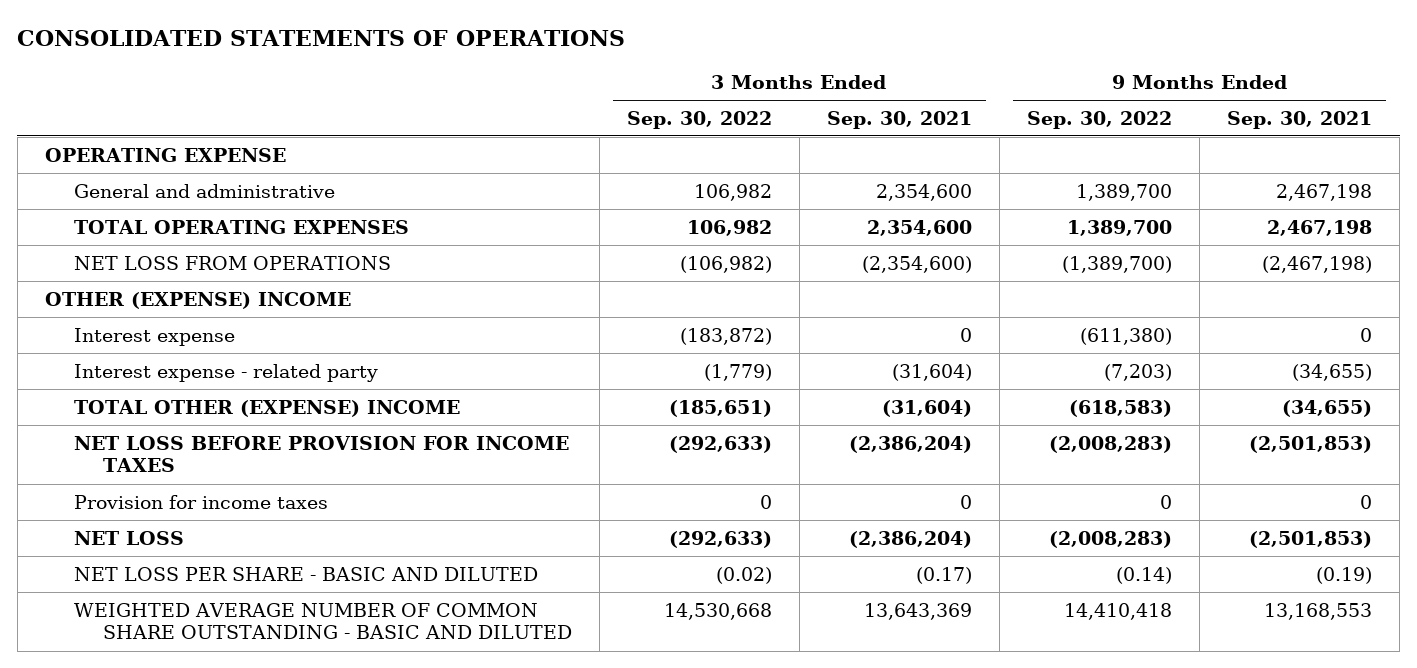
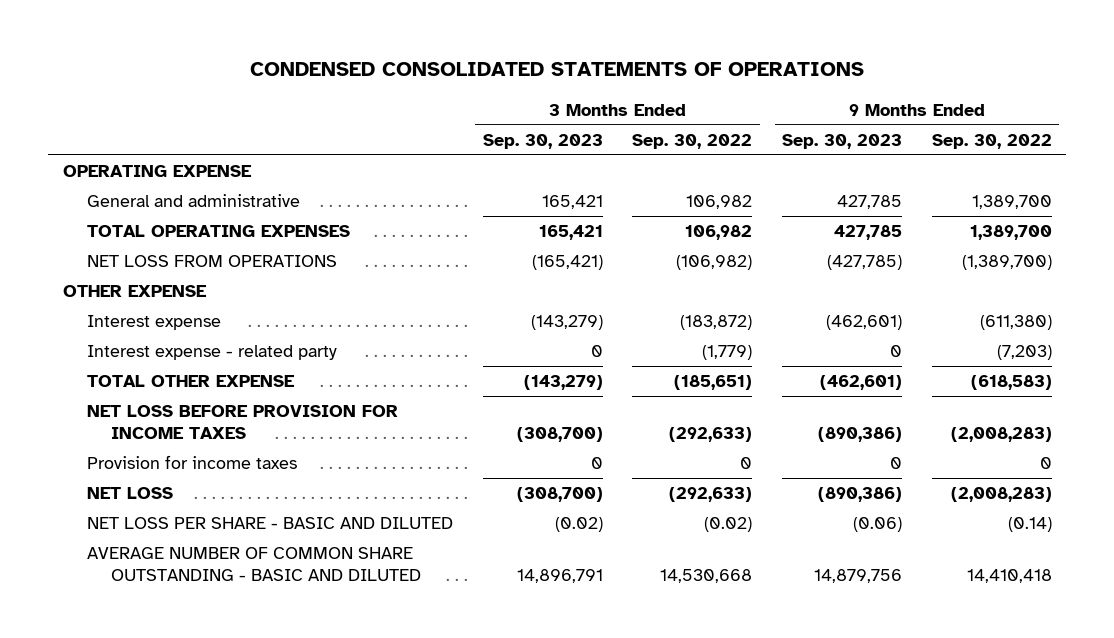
[17,30,626,47] CONSOLIDATED STATEMENTS OF OPERATIONS -> [250,62,865,77] CONDENSED CONSOLIDATED STATEMENTS OF OPERATIONS
[826,110,972,129] Sep. 30, 2021 -> none
[1227,110,1373,129] Sep. 30, 2021 -> none
none -> [482,133,603,149] Sep. 30, 2023
none -> [781,133,902,149] Sep. 30, 2023
[44,291,351,309] OTHER (EXPENSE) INCOME -> [62,285,207,298] OTHER EXPENSE
[73,399,460,417] TOTAL OTHER (EXPENSE) INCOME -> [87,375,296,388] TOTAL OTHER EXPENSE
[73,602,572,640] WEIGHTED AVERAGE NUMBER OF COMMON SHARE OUTSTANDING - BASIC AND DILUTED -> [87,547,422,581] AVERAGE NUMBER OF COMMON SHARE OUTSTANDING - BASIC AND DILUTED

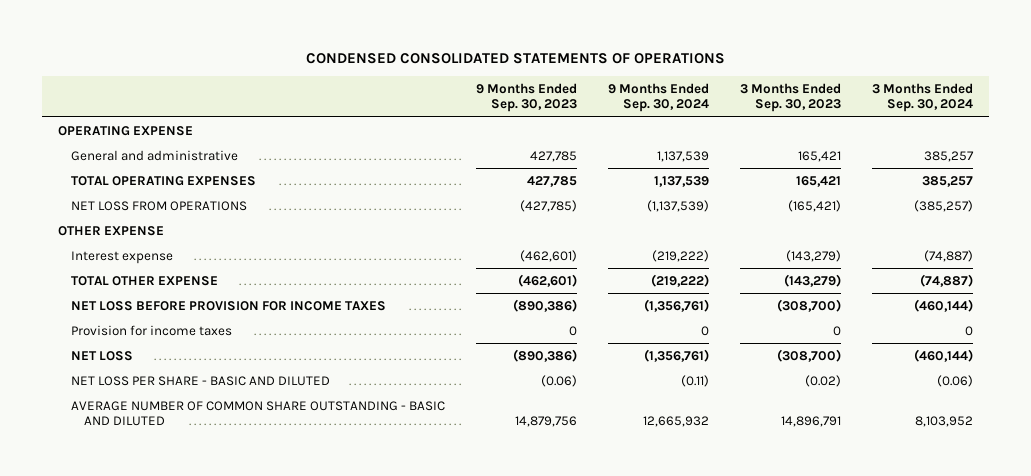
[632,133,753,149] Sep. 30, 2022 -> none
[931,133,1052,149] Sep. 30, 2022 -> none
none -> [608,82,710,113] 9 Months Ended Sep. 30, 2024
none -> [872,82,974,113] 3 Months Ended Sep. 30, 2024
[87,345,338,361] Interest expense - related party -> none

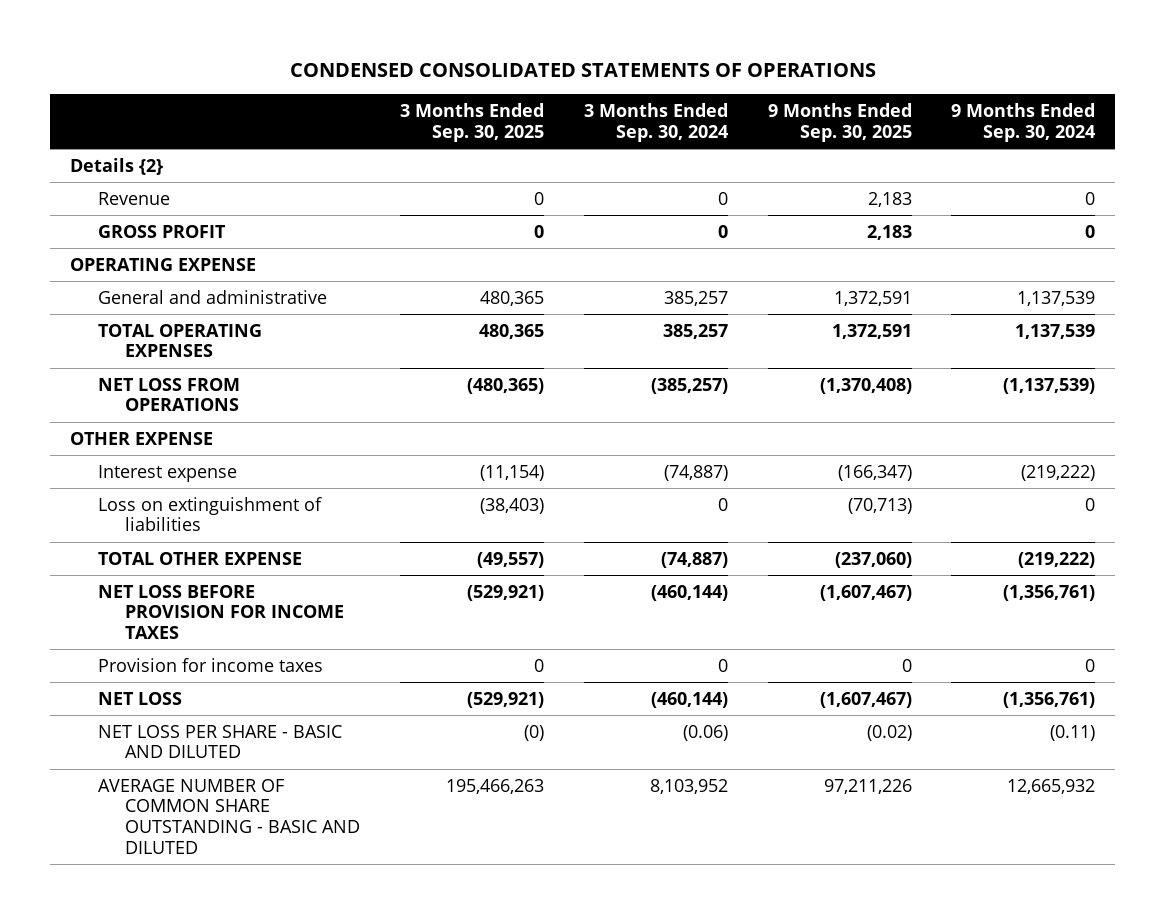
[476,82,578,113] 9 Months Ended Sep. 30, 2023 -> none
[740,82,842,113] 3 Months Ended Sep. 30, 2023 -> none
none -> [400,102,545,142] 3 Months Ended Sep. 30, 2025
none -> [767,102,912,142] 9 Months Ended Sep. 30, 2025
none -> [69,157,163,175] Details {2}
none -> [97,191,170,205] Revenue
none -> [97,224,226,238] GROSS PROFIT
none -> [97,496,322,532] Loss on extinguishment of liabilities

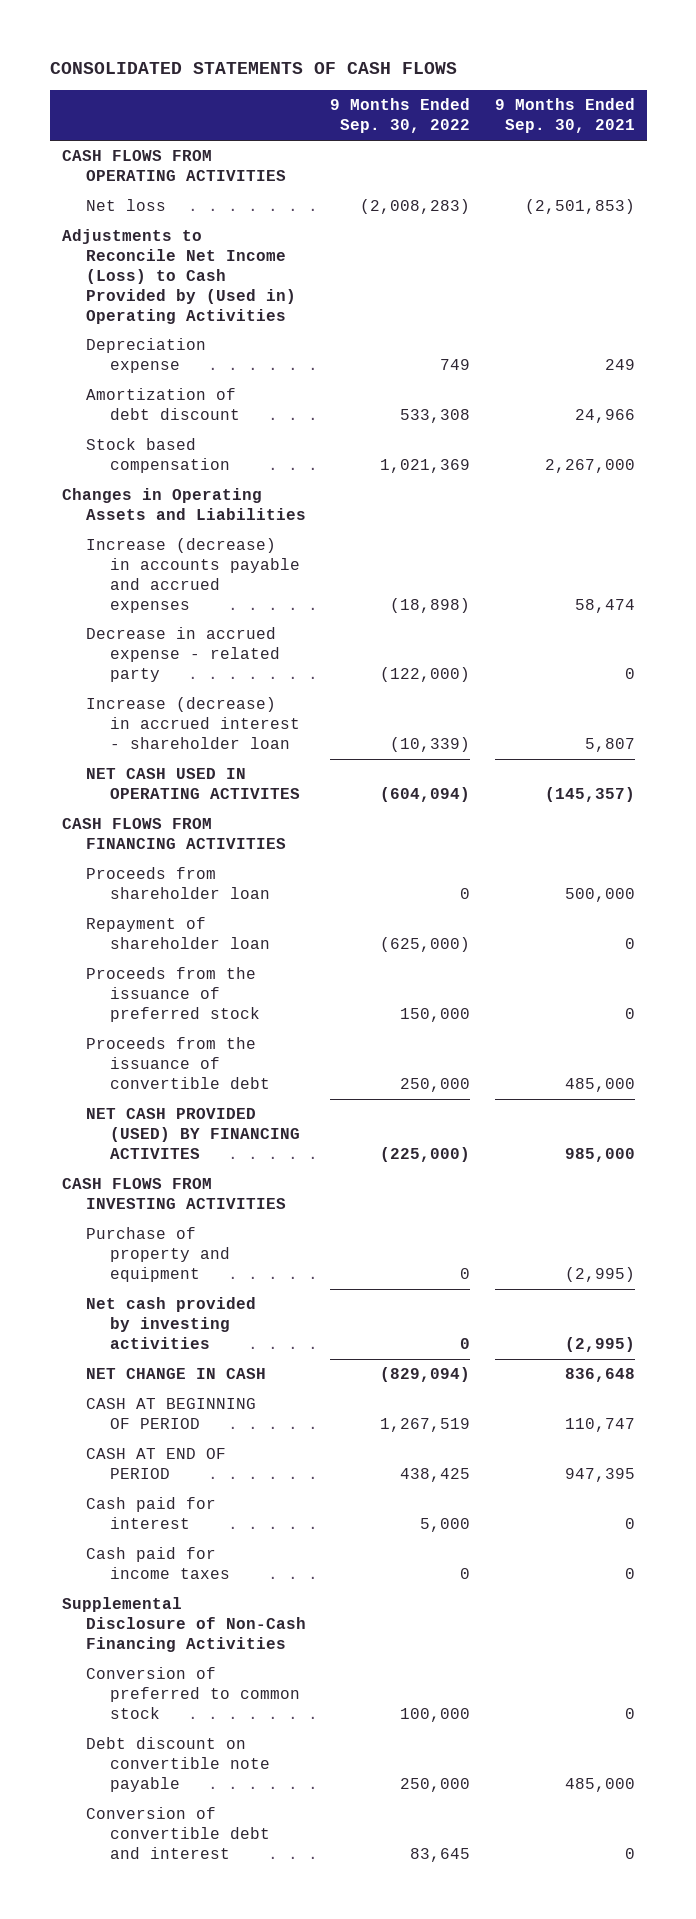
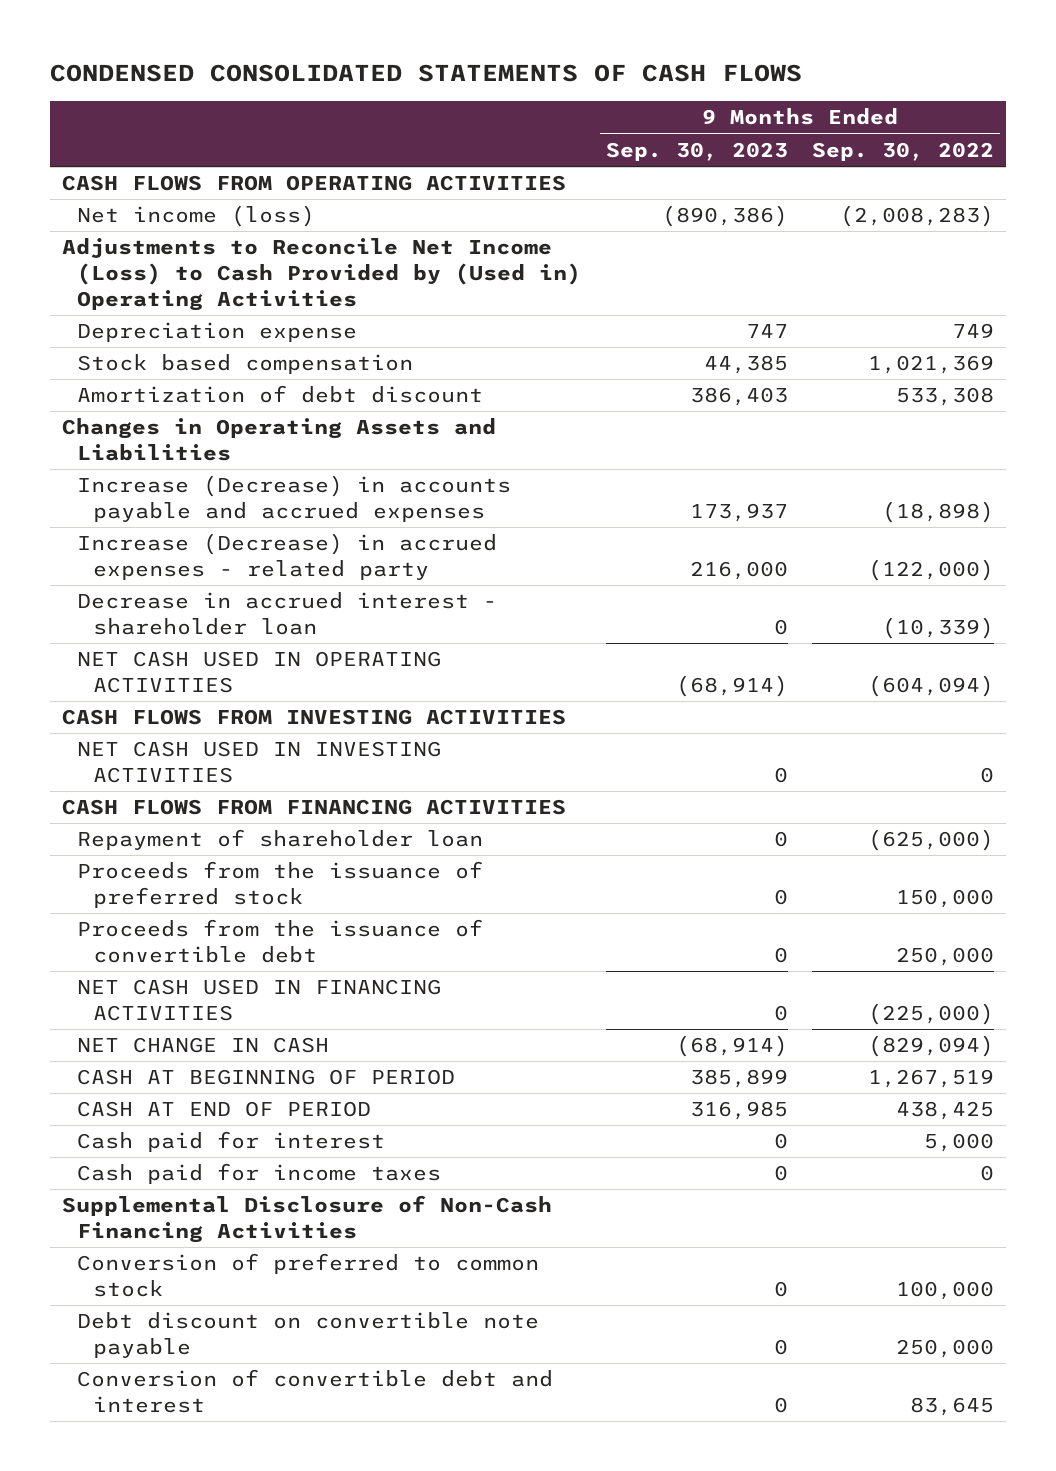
[49,62,457,75] CONSOLIDATED STATEMENTS OF CASH FLOWS -> [49,64,802,83] CONDENSED CONSOLIDATED STATEMENTS OF CASH FLOWS
[494,98,635,134] 9 Months Ended Sep. 30, 2021 -> none
none -> [605,141,788,161] Sep. 30, 2023
[86,199,167,212] Net loss -> [77,205,316,228] Net income (loss)
[86,388,241,421] Amortization of debt discount -> [77,385,484,404] Amortization of debt discount
[86,538,301,613] Increase (decrease) in accounts payable and accrued expenses -> [77,475,512,522] Increase (Decrease) in accounts payable and accrued expenses
[86,627,281,682] Decrease in accrued expense - related party -> [77,533,498,580] Increase (Decrease) in accrued expenses - related party
[86,697,301,749] Increase (decrease) in accrued interest - shareholder loan -> [77,592,498,635] Decrease in accrued interest - shareholder loan
[86,768,301,800] NET CASH USED IN OPERATING ACTIVITES -> [77,651,442,693] NET CASH USED IN OPERATING ACTIVITIES
[61,1178,287,1210] CASH FLOWS FROM INVESTING ACTIVITIES -> [61,709,566,726] CASH FLOWS FROM INVESTING ACTIVITIES
none -> [77,741,442,783] NET CASH USED IN INVESTING ACTIVITIES
[86,867,271,900] Proceeds from shareholder loan -> none
[86,1227,231,1282] Purchase of property and equipment -> none
[86,1297,257,1349] Net cash provided by investing activities -> none
[86,1108,301,1159] NET CASH PROVIDED (USED) BY FINANCING ACTIVITES -> [77,979,442,1021] NET CASH USED IN FINANCING ACTIVITIES

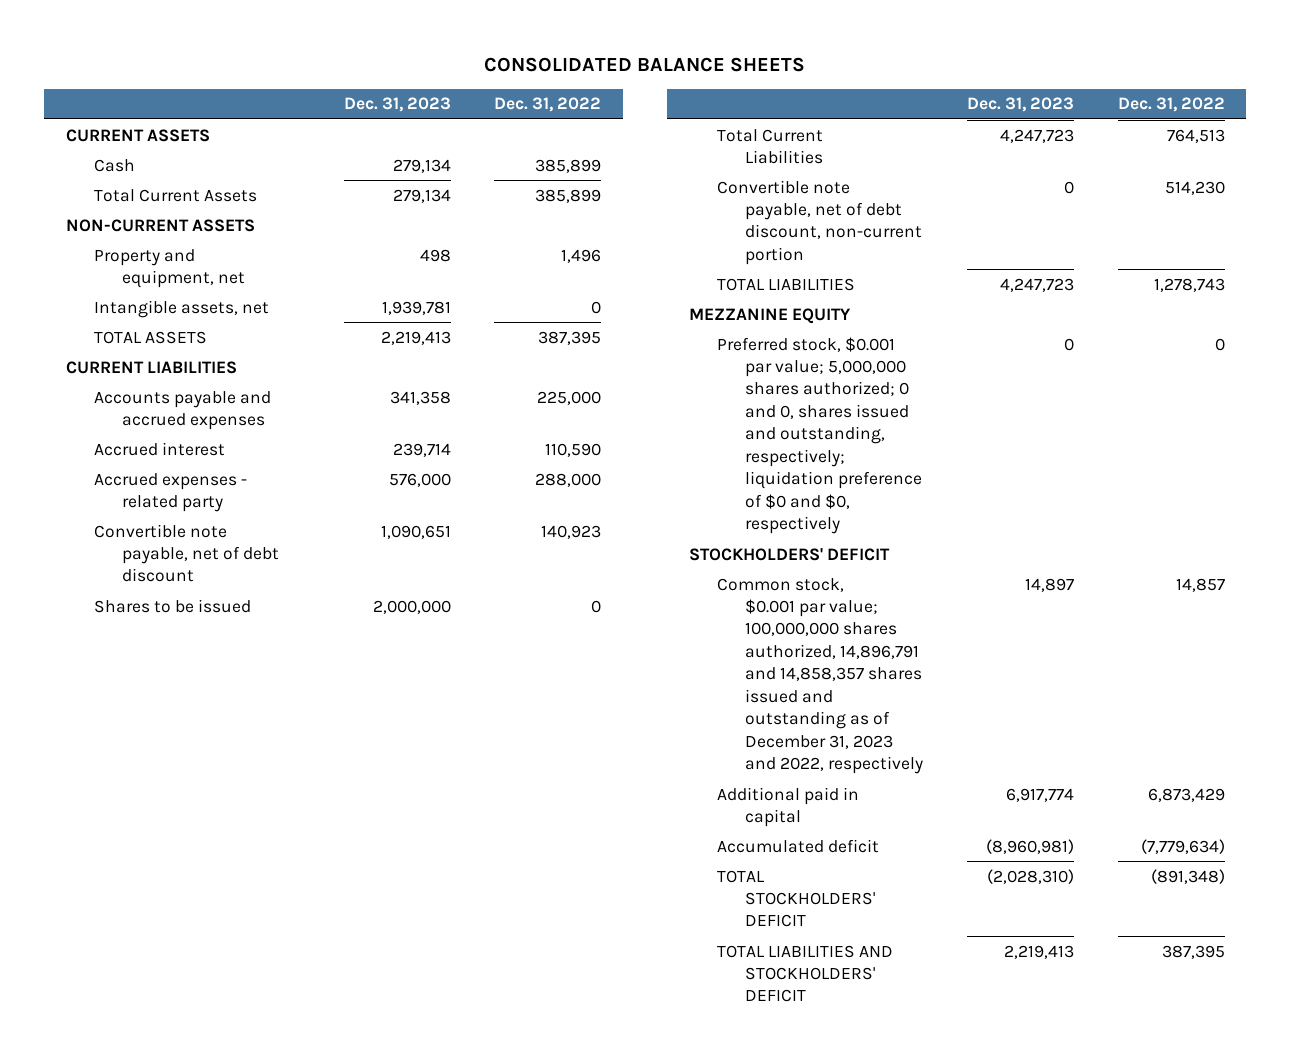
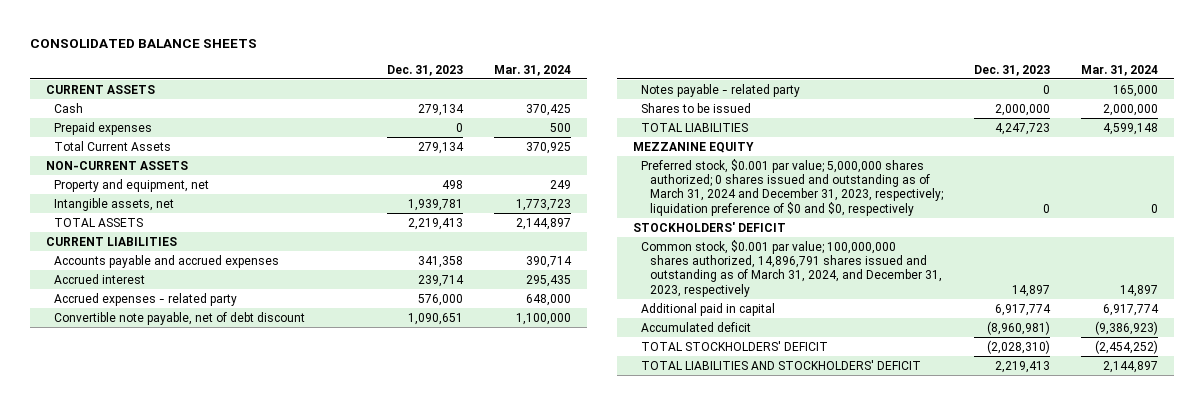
[494,97,602,113] Dec. 31, 2022 -> none
none -> [494,64,572,76] Mar. 31, 2024
none -> [54,121,153,135] Prepaid expenses
none -> [641,83,801,97] Notes payable - related party
[717,128,824,165] Total Current Liabilities -> none
[717,179,923,265] Convertible note payable, net of debt discount, non-current portion -> none
[717,336,923,535] Preferred stock, $0.001 par value; 5,000,000 shares authorized; 0 and 0, shares issued and outstanding, respectively; liquidation preference of $0 and $0, respectively -> [641,158,943,216] Preferred stock, $0.001 par value; 5,000,000 shares authorized; 0 shares issued and outstanding as of March 31, 2024 and December 31, 2023, respectively; liquidation preference of $0 and $0, respectively
[717,577,924,775] Common stock, $0.001 par value; 100,000,000 shares authorized, 14,896,791 and 14,858,357 shares issued and outstanding as of December 31, 2023 and 2022, respectively -> [641,239,942,297] Common stock, $0.001 par value; 100,000,000 shares authorized, 14,896,791 shares issued and outstanding as of March 31, 2024, and December 31, 2023, respectively

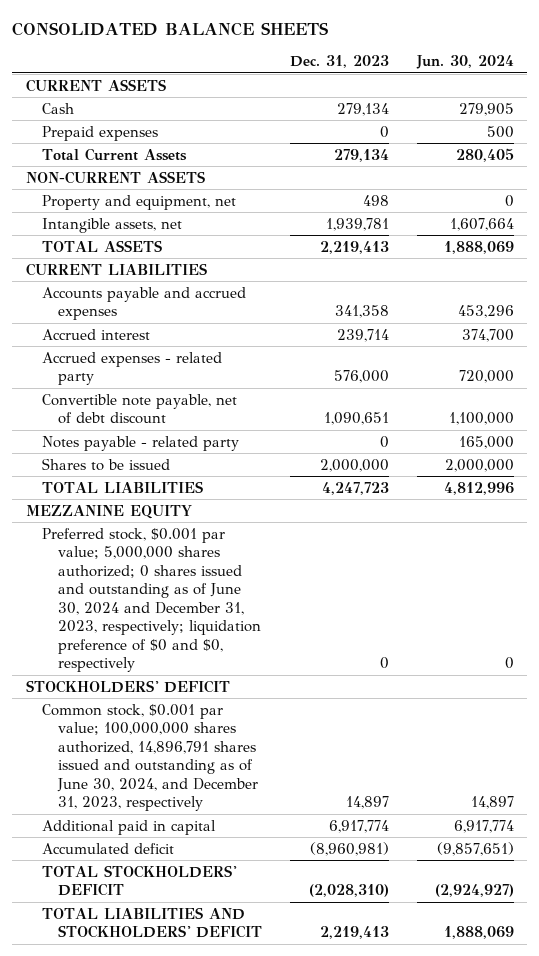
[494,64,572,76] Mar. 31, 2024 -> none
none -> [415,55,514,70] Jun. 30, 2024
[641,158,943,216] Preferred stock, $0.001 par value; 5,000,000 shares authorized; 0 shares issued and outstanding as of March 31, 2024 and December 31, 2023, respectively; liquidation preference of $0 and $0, respectively -> [42,527,262,672] Preferred stock, $0.001 par value; 5,000,000 shares authorized; 0 shares issued and outstanding as of June 30, 2024 and December 31, 2023, respectively; liquidation preference of $0 and $0, respectively
[641,239,942,297] Common stock, $0.001 par value; 100,000,000 shares authorized, 14,896,791 shares issued and outstanding as of March 31, 2024, and December 31, 2023, respectively -> [42,703,259,812] Common stock, $0.001 par value; 100,000,000 shares authorized, 14,896,791 shares issued and outstanding as of June 30, 2024, and December 31, 2023, respectively

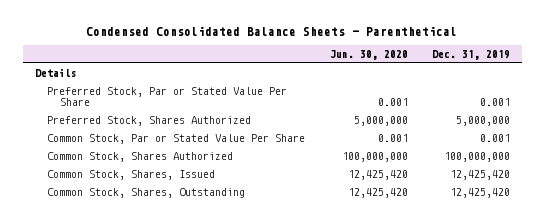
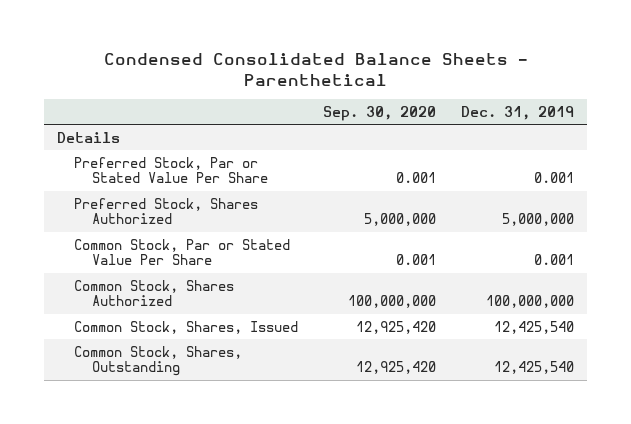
[329,50,408,61] Jun. 30, 2020 -> none
none -> [323,105,437,121] Sep. 30, 2020
[449,169,510,180] 12,425,420 -> [494,320,575,334] 12,425,540
[449,187,510,198] 12,425,420 -> [494,361,575,375] 12,425,540

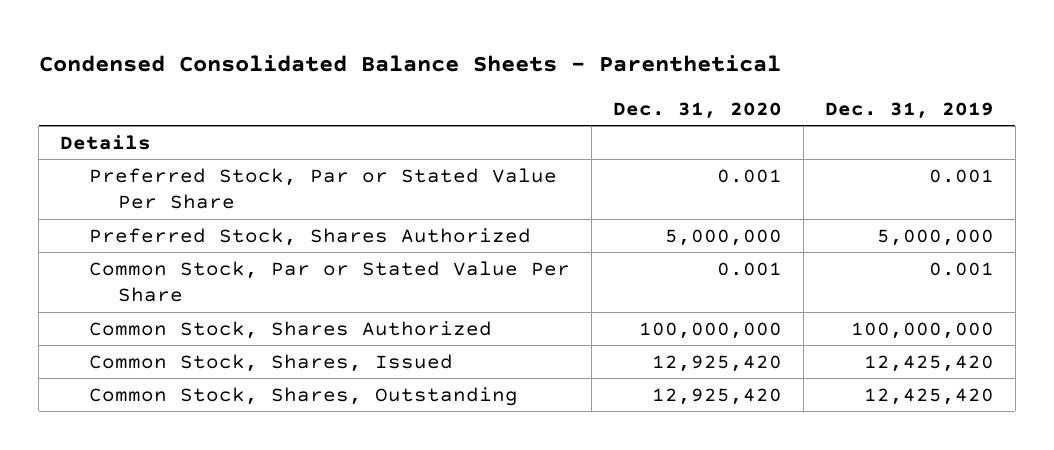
[323,105,437,121] Sep. 30, 2020 -> none
none -> [612,102,782,120] Dec. 31, 2020
[494,320,575,334] 12,425,540 -> [863,354,994,372] 12,425,420
[494,361,575,375] 12,425,540 -> [863,387,994,405] 12,425,420

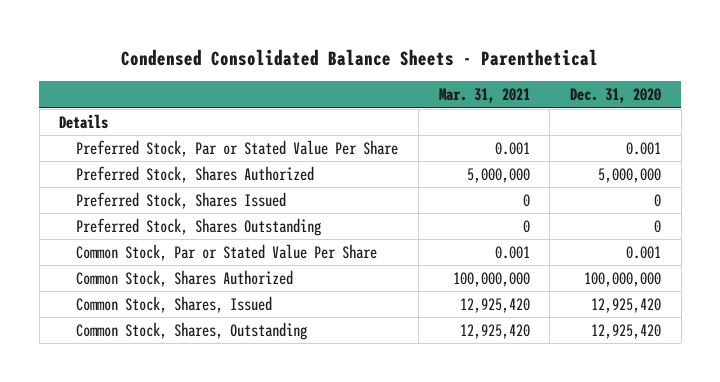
[824,102,994,120] Dec. 31, 2019 -> none
none -> [438,88,530,104] Mar. 31, 2021
none -> [76,191,287,209] Preferred Stock, Shares Issued
none -> [76,217,322,236] Preferred Stock, Shares Outstanding

